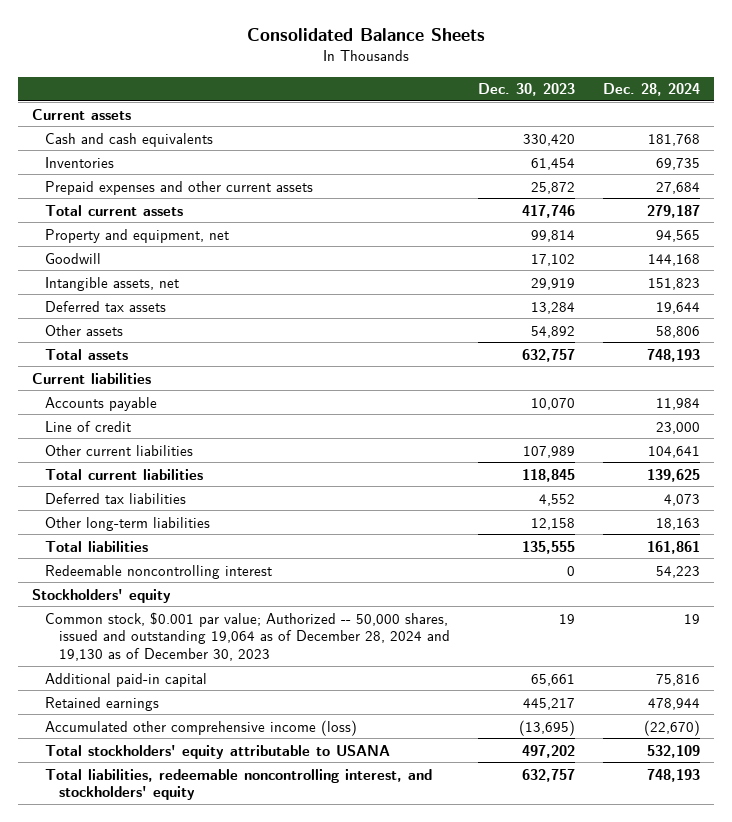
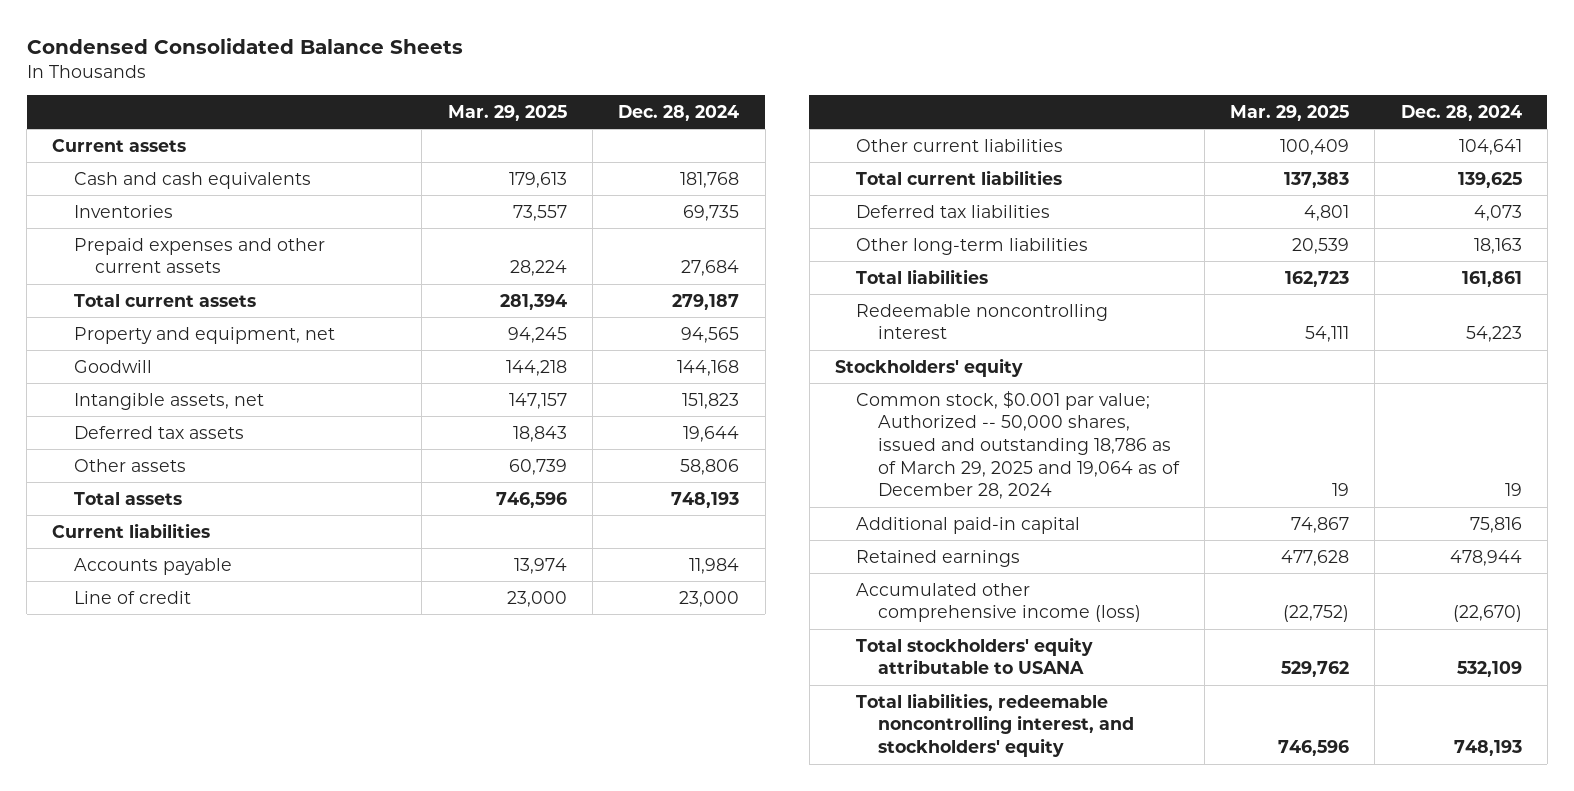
[246,28,485,42] Consolidated Balance Sheets -> [26,37,463,54] Condensed Consolidated Balance Sheets
[477,83,575,97] Dec. 30, 2023 -> none
none -> [447,104,567,121] Mar. 29, 2025
[45,611,451,662] Common stock, $0.001 par value; Authorized -- 50,000 shares, issued and outstanding 19,064 as of December 28, 2024 and 19,130 as of December 30, 2023 -> [856,390,1180,500] Common stock, $0.001 par value; Authorized -- 50,000 shares, issued and outstanding 18,786 as of March 29, 2025 and 19,064 as of December 28, 2024

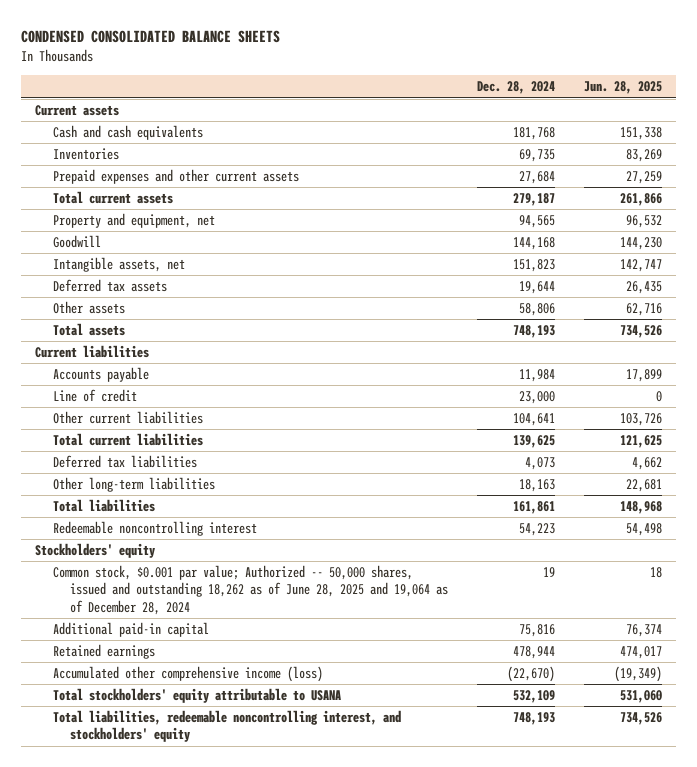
[26,37,463,54] Condensed Consolidated Balance Sheets -> [20,30,280,44] CONDENSED CONSOLIDATED BALANCE SHEETS
[447,104,567,121] Mar. 29, 2025 -> none
none -> [584,81,663,95] Jun. 28, 2025
[856,390,1180,500] Common stock, $0.001 par value; Authorized -- 50,000 shares, issued and outstanding 18,786 as of March 29, 2025 and 19,064 as of December 28, 2024 -> [52,565,449,615] Common stock, $0.001 par value; Authorized -- 50,000 shares, issued and outstanding 18,262 as of June 28, 2025 and 19,064 as of December 28, 2024

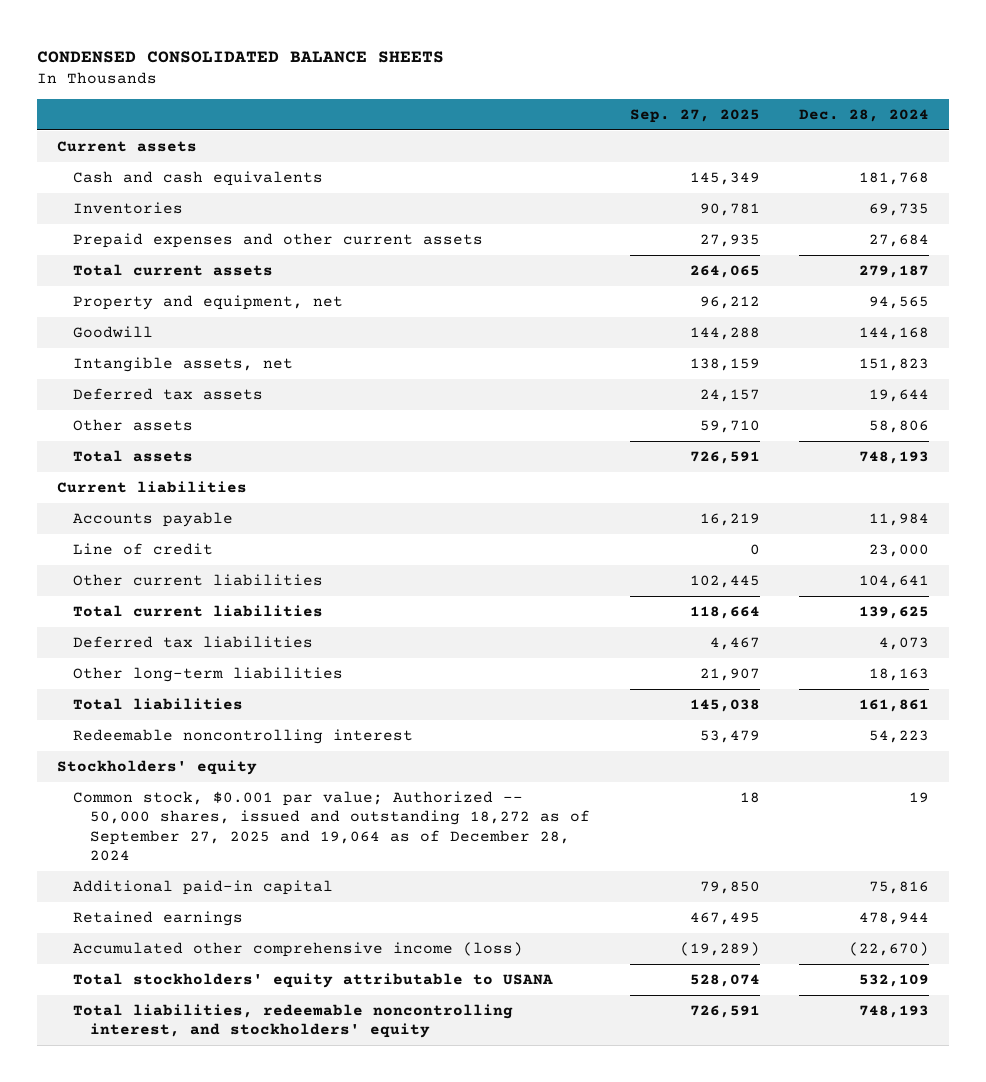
[584,81,663,95] Jun. 28, 2025 -> none
none -> [629,108,760,123] Sep. 27, 2025
[52,565,449,615] Common stock, $0.001 par value; Authorized -- 50,000 shares, issued and outstanding 18,262 as of June 28, 2025 and 19,064 as of December 28, 2024 -> [73,791,590,862] Common stock, $0.001 par value; Authorized -- 50,000 shares, issued and outstanding 18,272 as of September 27, 2025 and 19,064 as of December 28, 2024

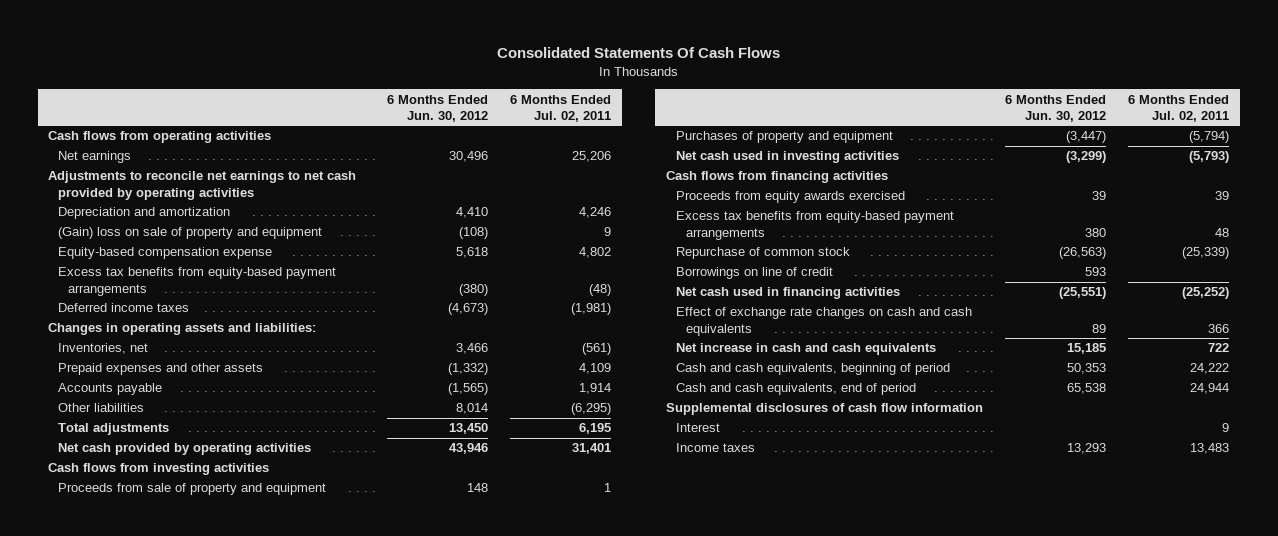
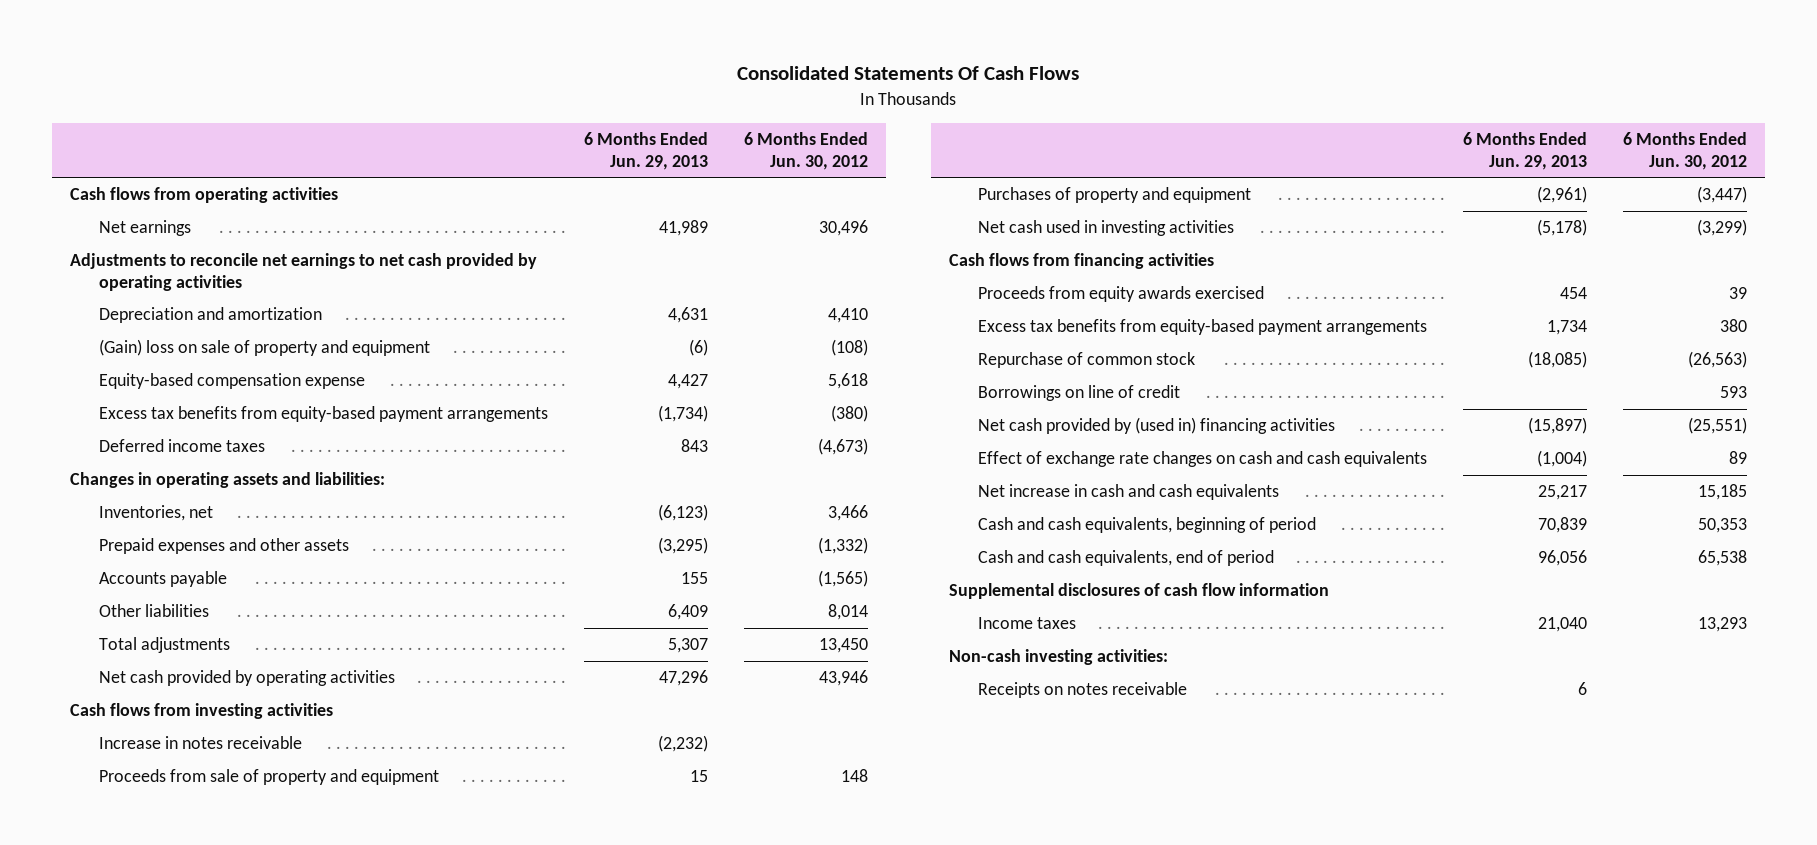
[510,94,612,123] 6 Months Ended Jul. 02, 2011 -> none
none -> [583,132,708,170] 6 Months Ended Jun. 29, 2013
none -> [99,736,303,750] Increase in notes receivable
[675,287,900,300] Net cash used in financing activities -> [977,417,1335,435] Net cash provided by (used in) financing activities
[675,423,720,433] Interest -> none
none -> [949,649,1169,666] Non-cash investing activities:
none -> [977,682,1187,699] Receipts on notes receivable

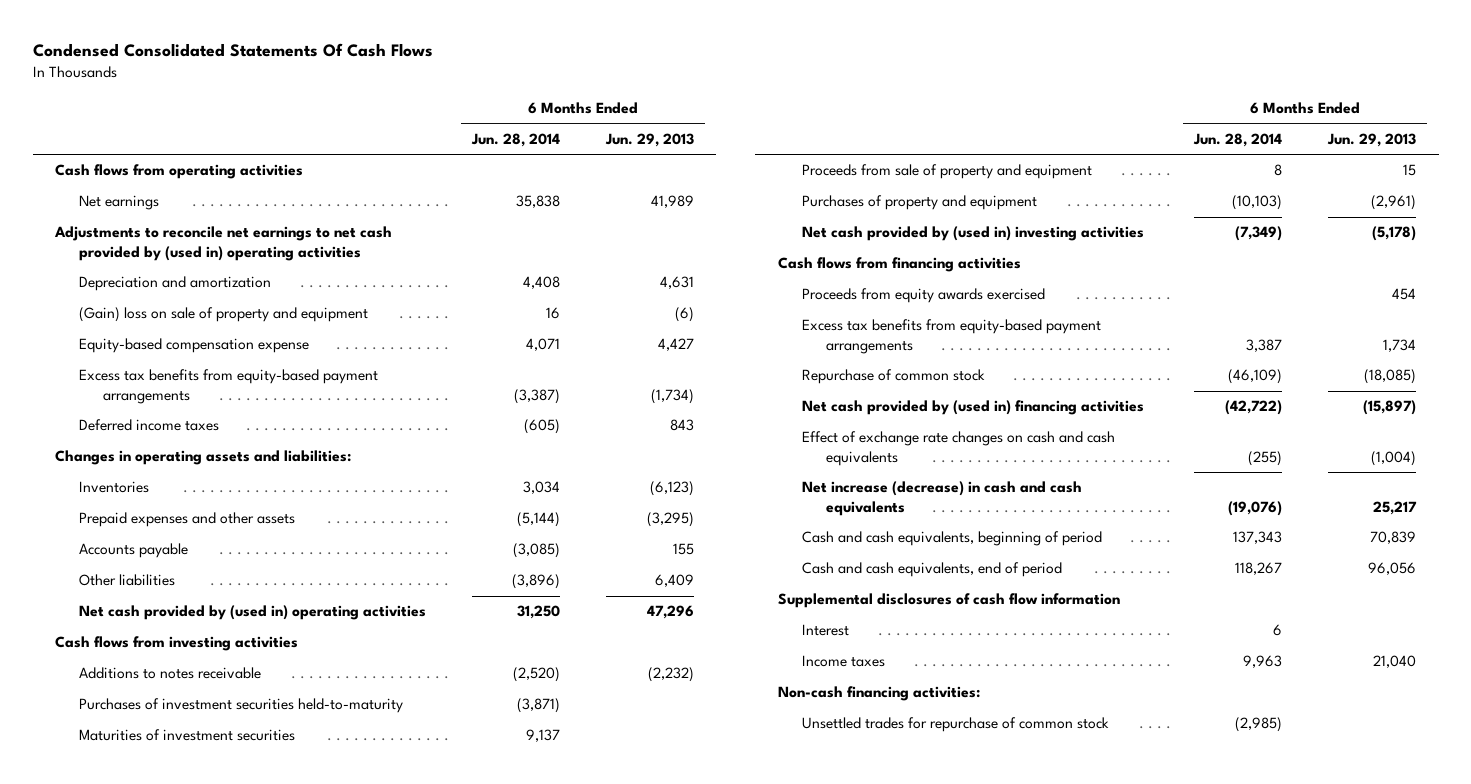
[737,66,1080,81] Consolidated Statements Of Cash Flows -> [32,43,433,58] Condensed Consolidated Statements Of Cash Flows
[743,132,868,170] 6 Months Ended Jun. 30, 2012 -> none
none -> [471,132,561,147] Jun. 28, 2014
[70,253,538,291] Adjustments to reconcile net earnings to net cash provided by operating activities -> [54,226,393,261] Adjustments to reconcile net earnings to net cash provided by (used in) operating activities
[99,505,214,522] Inventories, net -> [79,481,150,494] Inventories
[99,637,231,654] Total adjustments -> none
[99,670,396,687] Net cash provided by operating activities -> [79,605,427,621] Net cash provided by (used in) operating activities
[99,736,303,750] Increase in notes receivable -> [79,667,262,680] Additions to notes receivable
none -> [79,698,404,714] Purchases of investment securities held-to-maturity
none -> [79,729,296,742] Maturities of investment securities
[977,220,1234,237] Net cash used in investing activities -> [801,226,1144,242] Net cash provided by (used in) investing activities
[977,385,1180,402] Borrowings on line of credit -> none
[977,484,1279,501] Net increase in cash and cash equivalents -> [801,481,1082,516] Net increase (decrease) in cash and cash equivalents
none -> [801,624,849,637] Interest
[977,682,1187,699] Receipts on notes receivable -> none
[949,649,1169,666] Non-cash investing activities: -> [777,686,980,702] Non-cash financing activities:
none -> [801,717,1109,733] Unsettled trades for repurchase of common stock

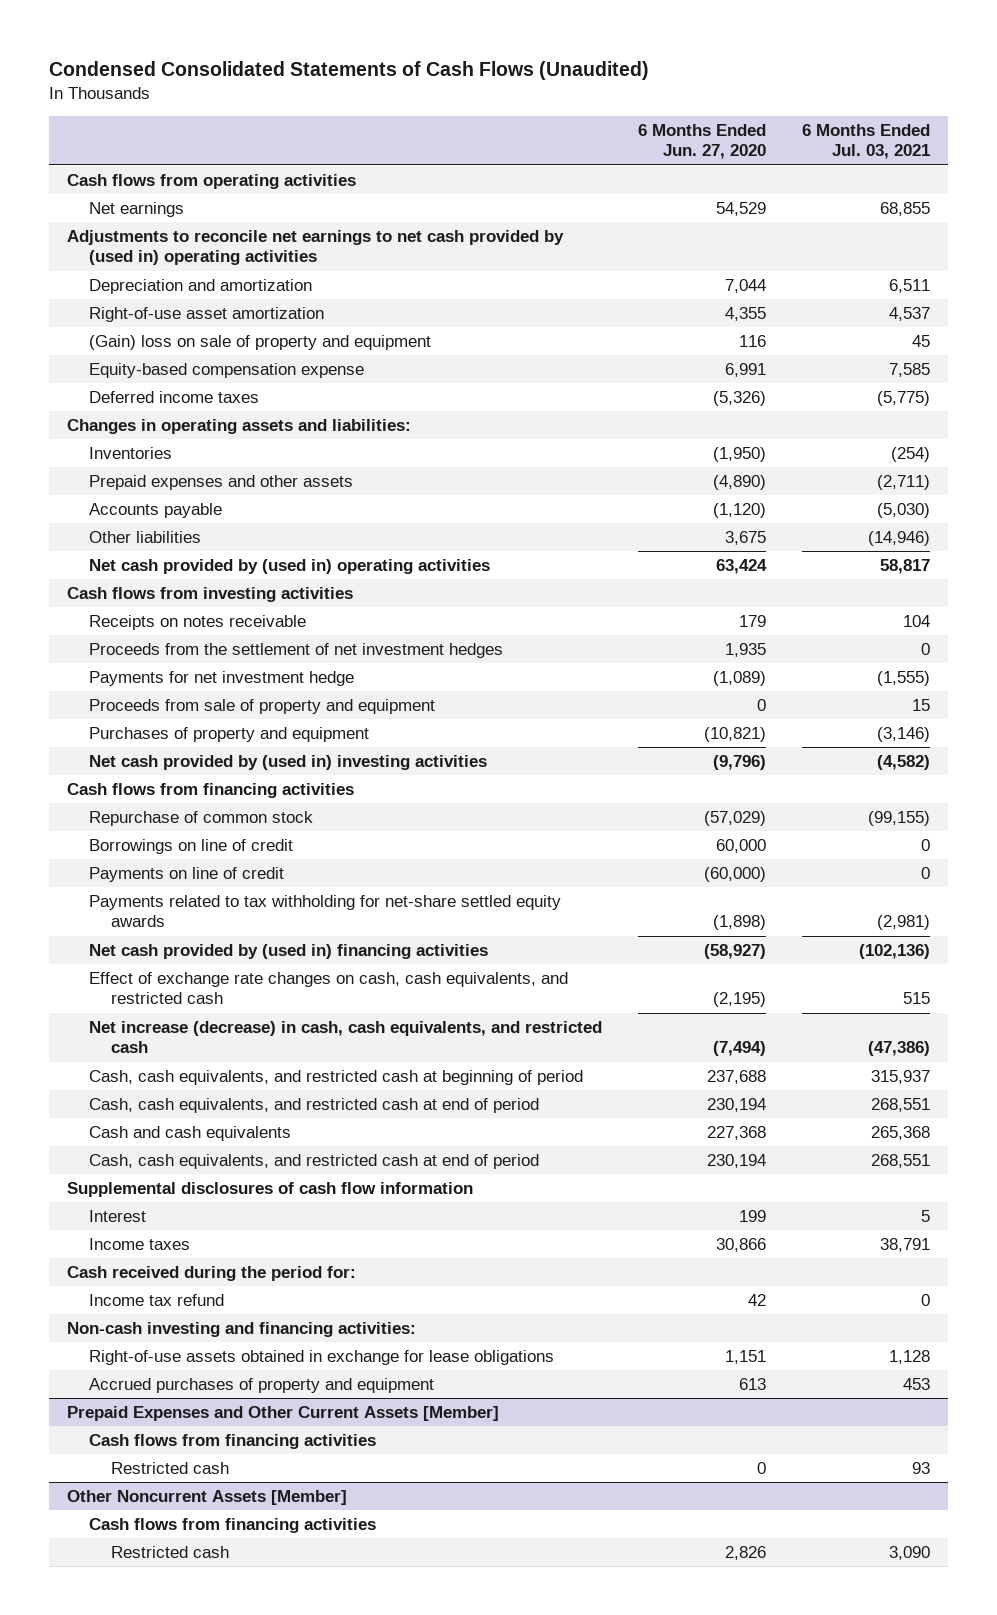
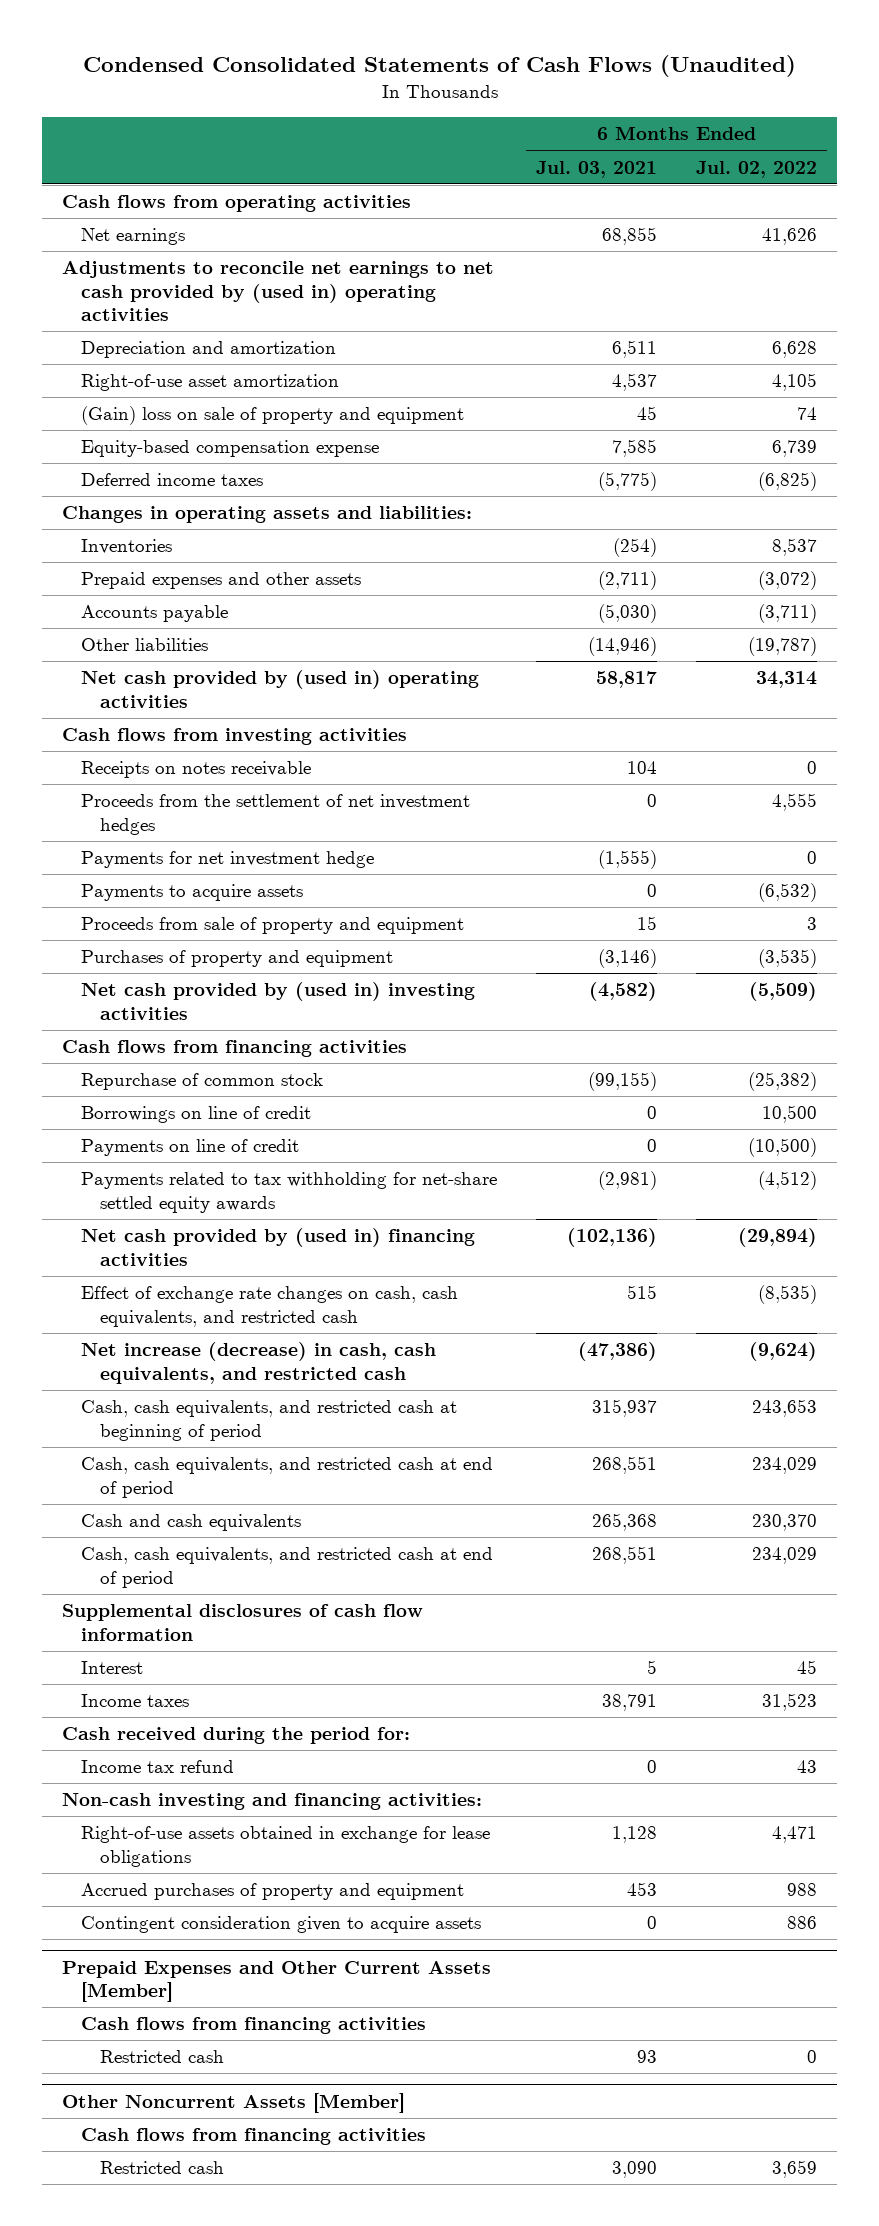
[638,124,767,160] 6 Months Ended Jun. 27, 2020 -> none
none -> [696,160,818,178] Jul. 02, 2022
none -> [80,884,303,902] Payments to acquire assets
none -> [80,1916,481,1934] Contingent consideration given to acquire assets

